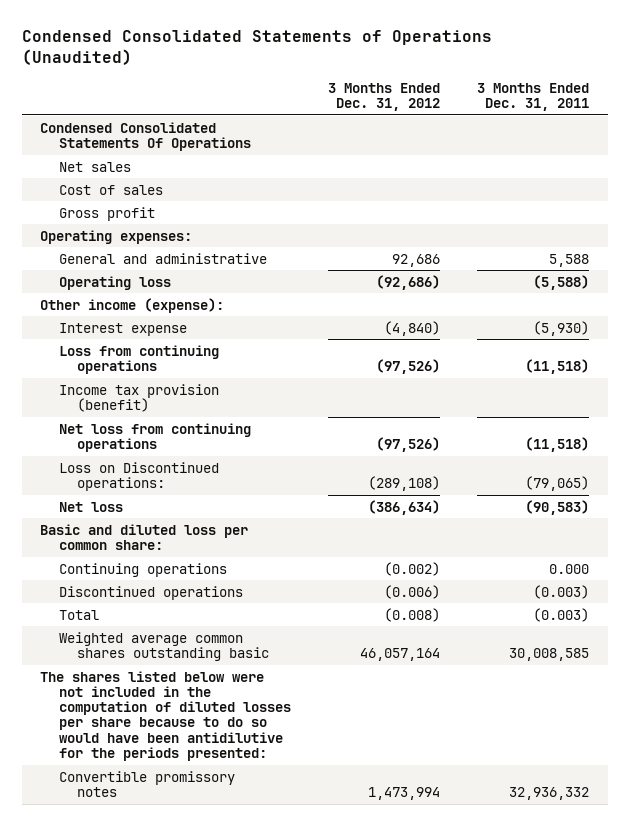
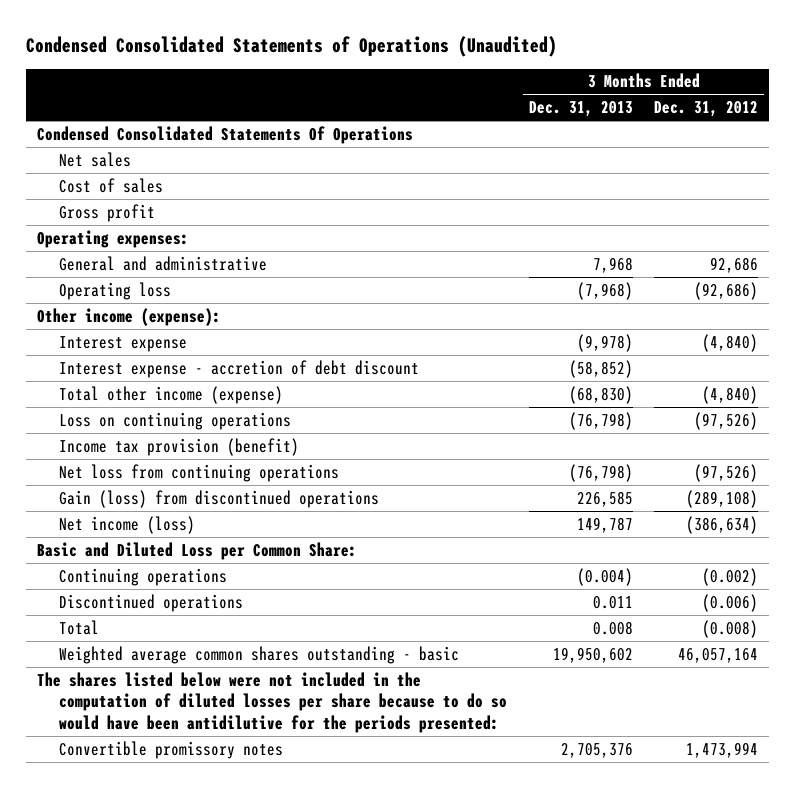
[477,82,590,112] 3 Months Ended Dec. 31, 2011 -> none
none -> [528,101,633,118] Dec. 31, 2013
none -> [58,359,419,378] Interest expense - accretion of debt discount
none -> [58,385,283,404] Total other income (expense)
[58,344,219,374] Loss from continuing operations -> [58,411,291,430] Loss on continuing operations
[58,461,219,491] Loss on Discontinued operations: -> [58,489,379,508] Gain (loss) from discontinued operations
[58,501,123,512] Net loss -> [58,515,195,534] Net income (loss)
[40,523,249,550] Basic and diluted loss per common share: -> [36,541,357,560] Basic and Diluted Loss per Common Share:
[58,631,269,661] Weighted average common shares outstanding basic -> [58,645,459,664] Weighted average common shares outstanding - basic

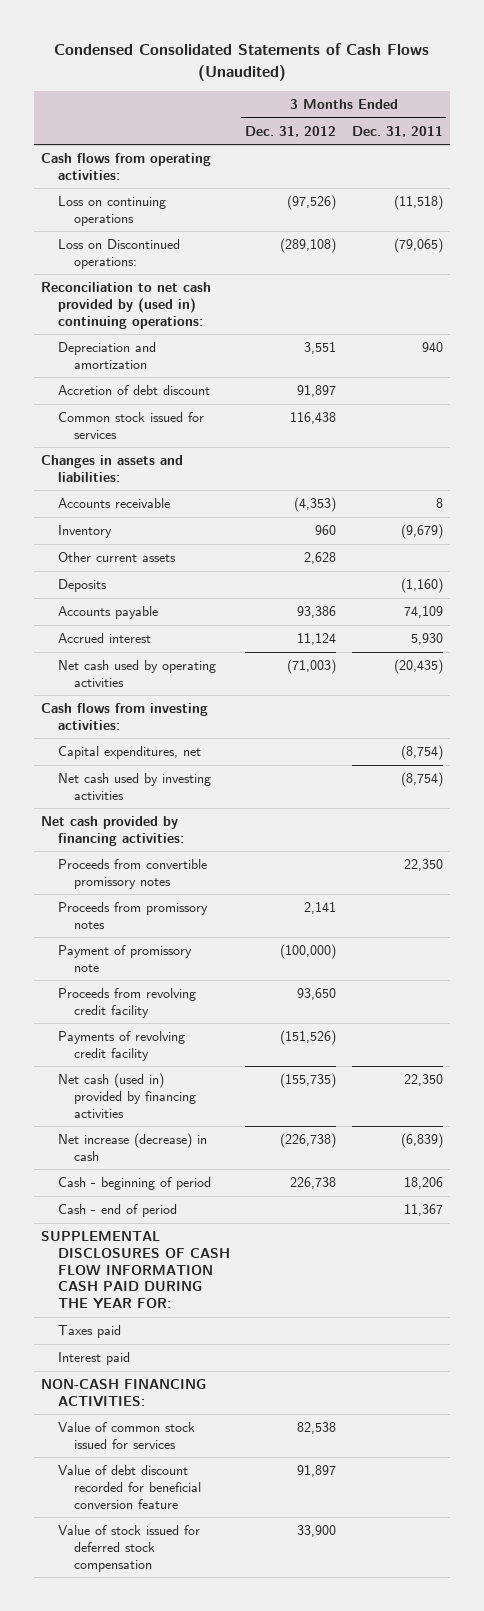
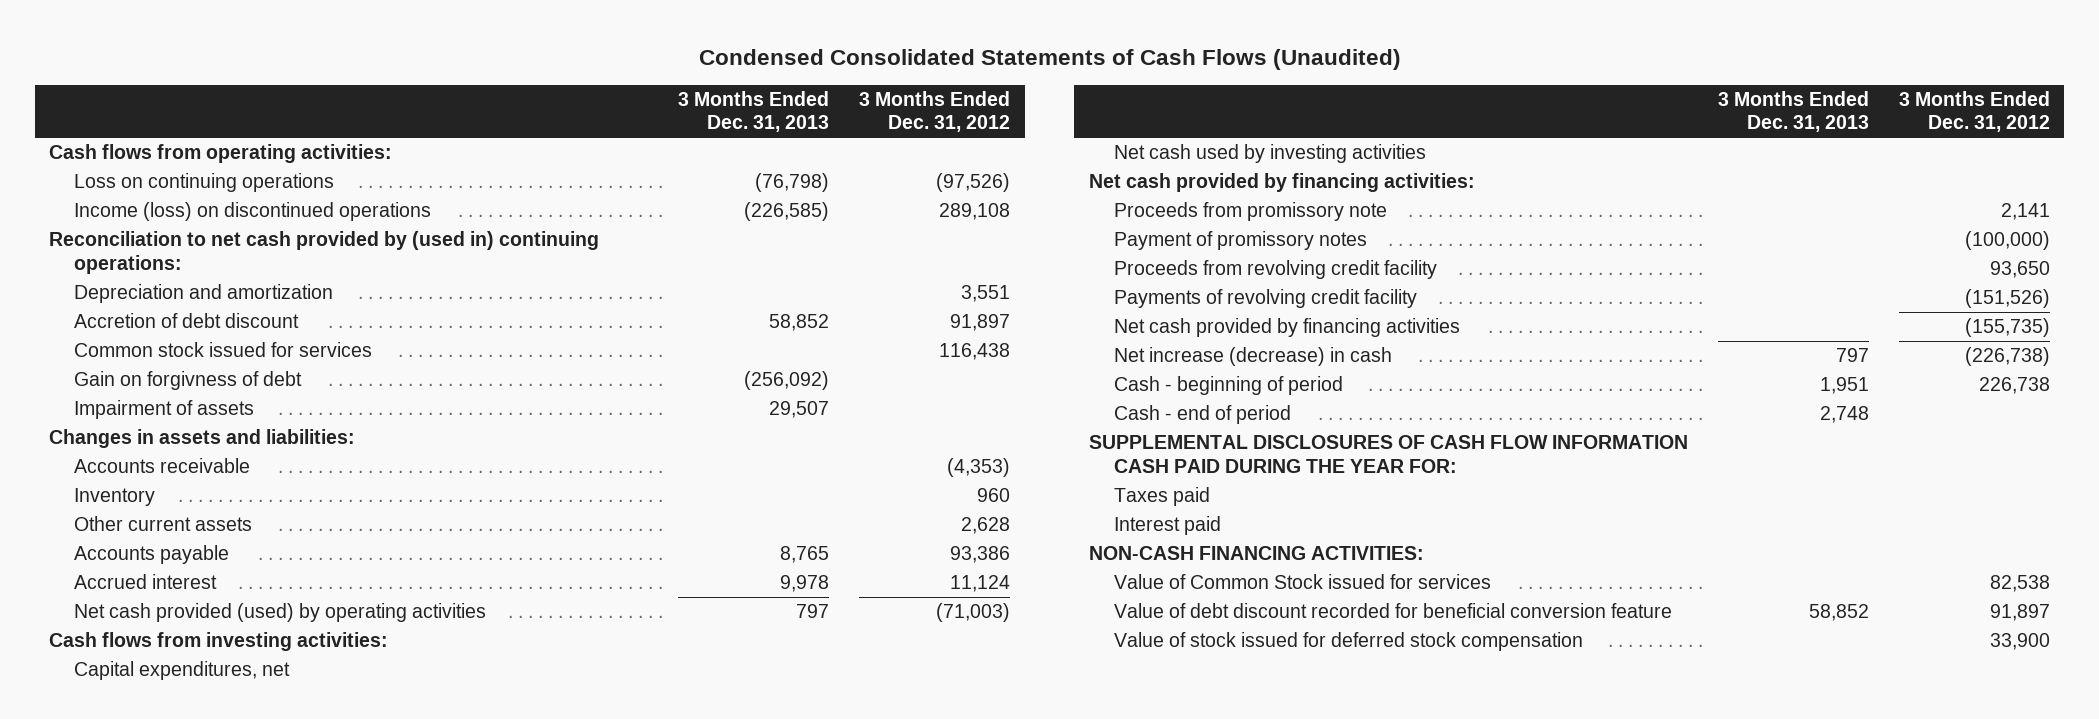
[351,126,443,138] Dec. 31, 2011 -> none
none -> [678,90,830,133] 3 Months Ended Dec. 31, 2013
[57,239,180,269] Loss on Discontinued operations: -> [74,202,432,222] Income (loss) on discontinued operations
[280,238,337,254] (289,108) -> [939,203,1011,221] 289,108
none -> [74,371,303,391] Gain on forgivness of debt
none -> [74,400,255,420] Impairment of assets
[57,579,107,593] Deposits -> none
[57,660,216,687] Net cash used by operating activities -> [74,603,487,623] Net cash provided (used) by operating activities
[57,859,207,889] Proceeds from convertible promissory notes -> none
[57,902,208,929] Proceeds from promissory notes -> [1113,202,1387,222] Proceeds from promissory note
[57,945,192,972] Payment of promissory note -> [1113,231,1367,251] Payment of promissory notes
[57,1073,197,1118] Net cash (used in) provided by financing activities -> [1113,318,1460,338] Net cash provided by financing activities
[57,1422,195,1449] Value of common stock issued for services -> [1113,574,1491,590] Value of Common Stock issued for services

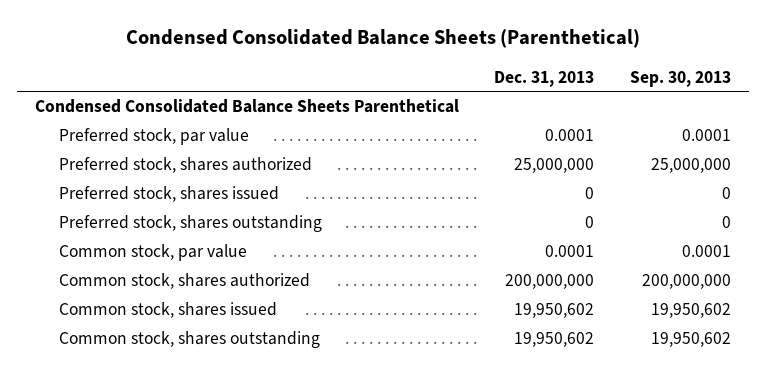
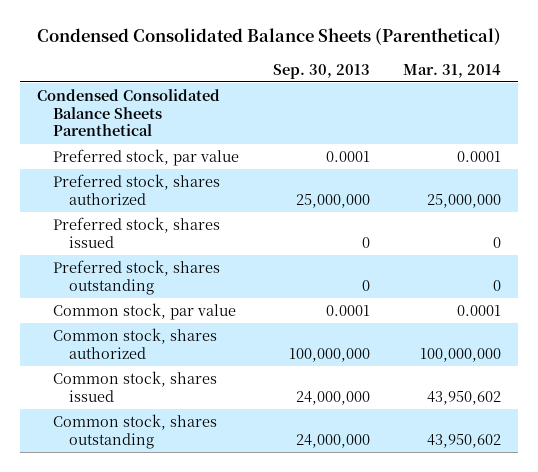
[494,70,595,87] Dec. 31, 2013 -> none
none -> [403,63,502,78] Mar. 31, 2014
[641,274,731,290] 200,000,000 -> [288,347,370,362] 100,000,000
[650,303,731,319] 19,950,602 -> [295,390,370,405] 24,000,000
[650,332,731,348] 19,950,602 -> [295,433,370,448] 24,000,000

